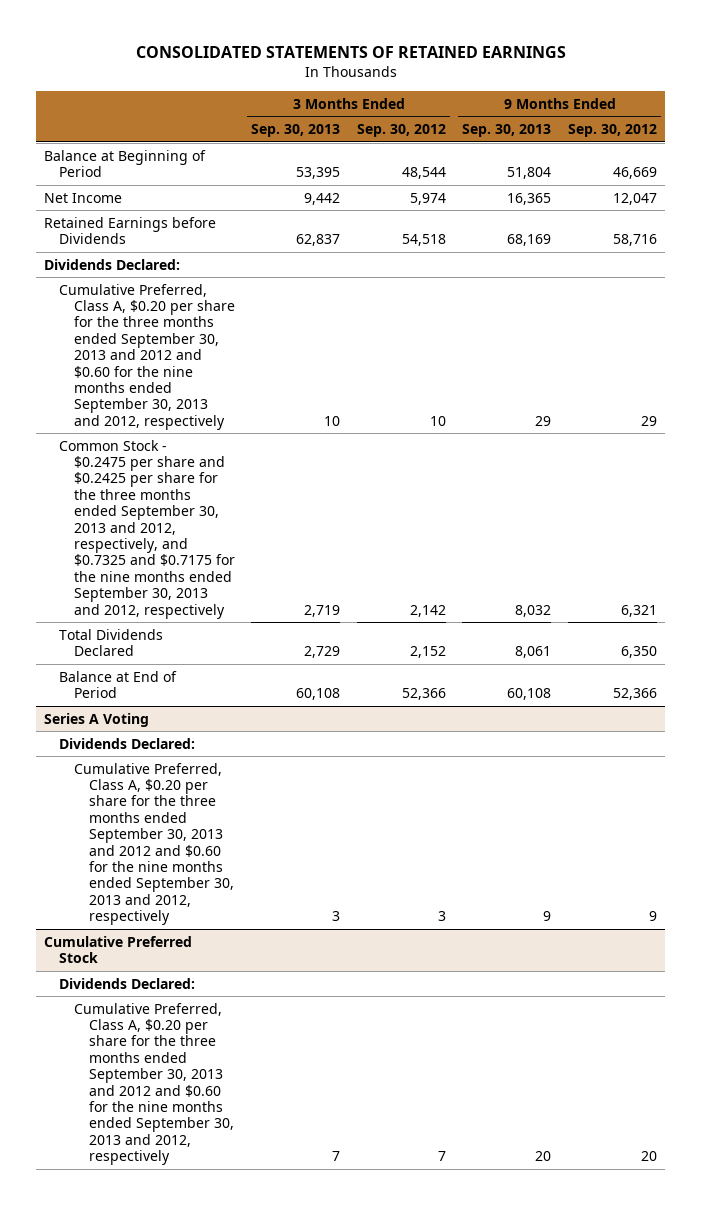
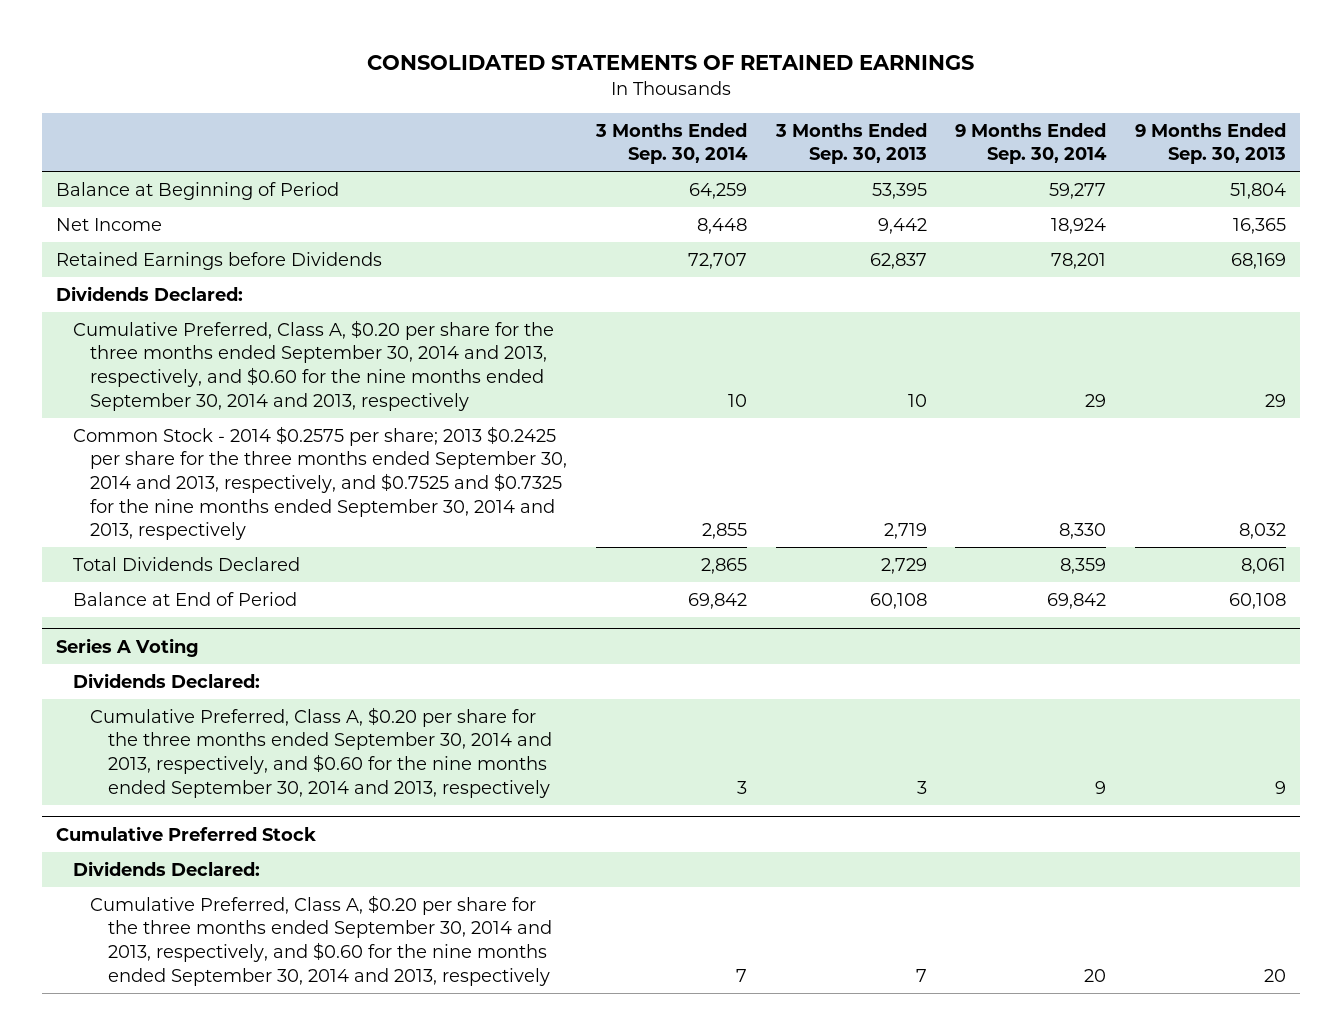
[356,124,446,138] Sep. 30, 2012 -> none
[567,124,657,138] Sep. 30, 2012 -> none
none -> [595,122,749,165] 3 Months Ended Sep. 30, 2014
none -> [955,122,1108,165] 9 Months Ended Sep. 30, 2014
[59,283,235,430] Cumulative Preferred, Class A, $0.20 per share for the three months ended September 30, 2013 and 2012 and $0.60 for the nine months ended September 30, 2013 and 2012, respectively -> [73,319,555,411] Cumulative Preferred, Class A, $0.20 per share for the three months ended September 30, 2014 and 2013, respectively, and $0.60 for the nine months ended September 30, 2014 and 2013, respectively
[59,439,235,619] Common Stock - $0.2475 per share and $0.2425 per share for the three months ended September 30, 2013 and 2012, respectively, and $0.7325 and $0.7175 for the nine months ended September 30, 2013 and 2012, respectively -> [73,425,568,541] Common Stock - 2014 $0.2575 per share; 2013 $0.2425 per share for the three months ended September 30, 2014 and 2013, respectively, and $0.7525 and $0.7325 for the nine months ended September 30, 2014 and 2013, respectively
[73,762,234,926] Cumulative Preferred, Class A, $0.20 per share for the three months ended September 30, 2013 and 2012 and $0.60 for the nine months ended September 30, 2013 and 2012, respectively -> [90,706,552,798] Cumulative Preferred, Class A, $0.20 per share for the three months ended September 30, 2014 and 2013, respectively, and $0.60 for the nine months ended September 30, 2014 and 2013, respectively
[73,1002,234,1166] Cumulative Preferred, Class A, $0.20 per share for the three months ended September 30, 2013 and 2012 and $0.60 for the nine months ended September 30, 2013 and 2012, respectively -> [90,894,552,986] Cumulative Preferred, Class A, $0.20 per share for the three months ended September 30, 2014 and 2013, respectively, and $0.60 for the nine months ended September 30, 2014 and 2013, respectively

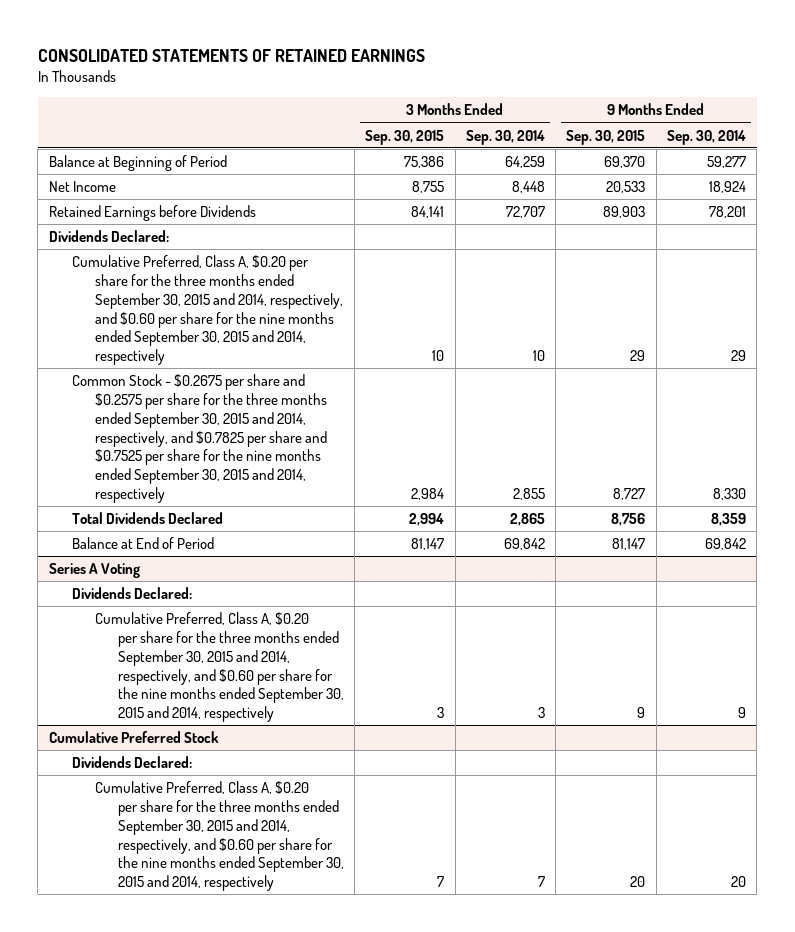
[774,122,927,165] 3 Months Ended Sep. 30, 2013 -> none
[1134,122,1286,165] 9 Months Ended Sep. 30, 2013 -> none
none -> [365,129,445,145] Sep. 30, 2015
none -> [566,129,646,145] Sep. 30, 2015
[73,319,555,411] Cumulative Preferred, Class A, $0.20 per share for the three months ended September 30, 2014 and 2013, respectively, and $0.60 for the nine months ended September 30, 2014 and 2013, respectively -> [71,255,343,366] Cumulative Preferred, Class A, $0.20 per share for the three months ended September 30, 2015 and 2014, respectively, and $0.60 per share for the nine months ended September 30, 2015 and 2014, respectively
[73,425,568,541] Common Stock - 2014 $0.2575 per share; 2013 $0.2425 per share for the three months ended September 30, 2014 and 2013, respectively, and $0.7525 and $0.7325 for the nine months ended September 30, 2014 and 2013, respectively -> [71,374,327,504] Common Stock - $0.2675 per share and $0.2575 per share for the three months ended September 30, 2015 and 2014, respectively, and $0.7825 per share and $0.7525 per share for the nine months ended September 30, 2015 and 2014, respectively
[90,706,552,798] Cumulative Preferred, Class A, $0.20 per share for the three months ended September 30, 2014 and 2013, respectively, and $0.60 for the nine months ended September 30, 2014 and 2013, respectively -> [94,612,344,723] Cumulative Preferred, Class A, $0.20 per share for the three months ended September 30, 2015 and 2014, respectively, and $0.60 per share for the nine months ended September 30, 2015 and 2014, respectively
[90,894,552,986] Cumulative Preferred, Class A, $0.20 per share for the three months ended September 30, 2014 and 2013, respectively, and $0.60 for the nine months ended September 30, 2014 and 2013, respectively -> [94,781,344,892] Cumulative Preferred, Class A, $0.20 per share for the three months ended September 30, 2015 and 2014, respectively, and $0.60 per share for the nine months ended September 30, 2015 and 2014, respectively

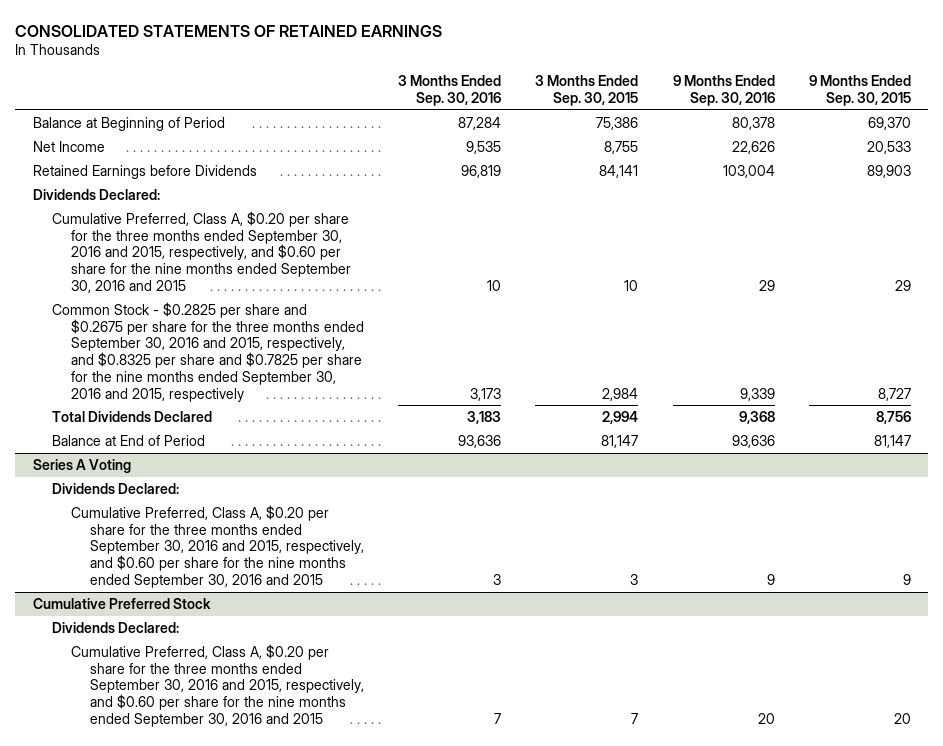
[465,129,545,145] Sep. 30, 2014 -> none
[666,129,746,145] Sep. 30, 2014 -> none
none -> [398,75,502,106] 3 Months Ended Sep. 30, 2016
none -> [672,75,775,106] 9 Months Ended Sep. 30, 2016
[71,255,343,366] Cumulative Preferred, Class A, $0.20 per share for the three months ended September 30, 2015 and 2014, respectively, and $0.60 per share for the nine months ended September 30, 2015 and 2014, respectively -> [51,210,351,293] Cumulative Preferred, Class A, $0.20 per share for the three months ended September 30, 2016 and 2015, respectively, and $0.60 per share for the nine months ended September 30, 2016 and 2015
[71,374,327,504] Common Stock - $0.2675 per share and $0.2575 per share for the three months ended September 30, 2015 and 2014, respectively, and $0.7825 per share and $0.7525 per share for the nine months ended September 30, 2015 and 2014, respectively -> [51,301,364,402] Common Stock - $0.2825 per share and $0.2675 per share for the three months ended September 30, 2016 and 2015, respectively, and $0.8325 per share and $0.7825 per share for the nine months ended September 30, 2016 and 2015, respectively
[94,612,344,723] Cumulative Preferred, Class A, $0.20 per share for the three months ended September 30, 2015 and 2014, respectively, and $0.60 per share for the nine months ended September 30, 2015 and 2014, respectively -> [70,504,364,588] Cumulative Preferred, Class A, $0.20 per share for the three months ended September 30, 2016 and 2015, respectively, and $0.60 per share for the nine months ended September 30, 2016 and 2015
[94,781,344,892] Cumulative Preferred, Class A, $0.20 per share for the three months ended September 30, 2015 and 2014, respectively, and $0.60 per share for the nine months ended September 30, 2015 and 2014, respectively -> [70,643,364,727] Cumulative Preferred, Class A, $0.20 per share for the three months ended September 30, 2016 and 2015, respectively, and $0.60 per share for the nine months ended September 30, 2016 and 2015

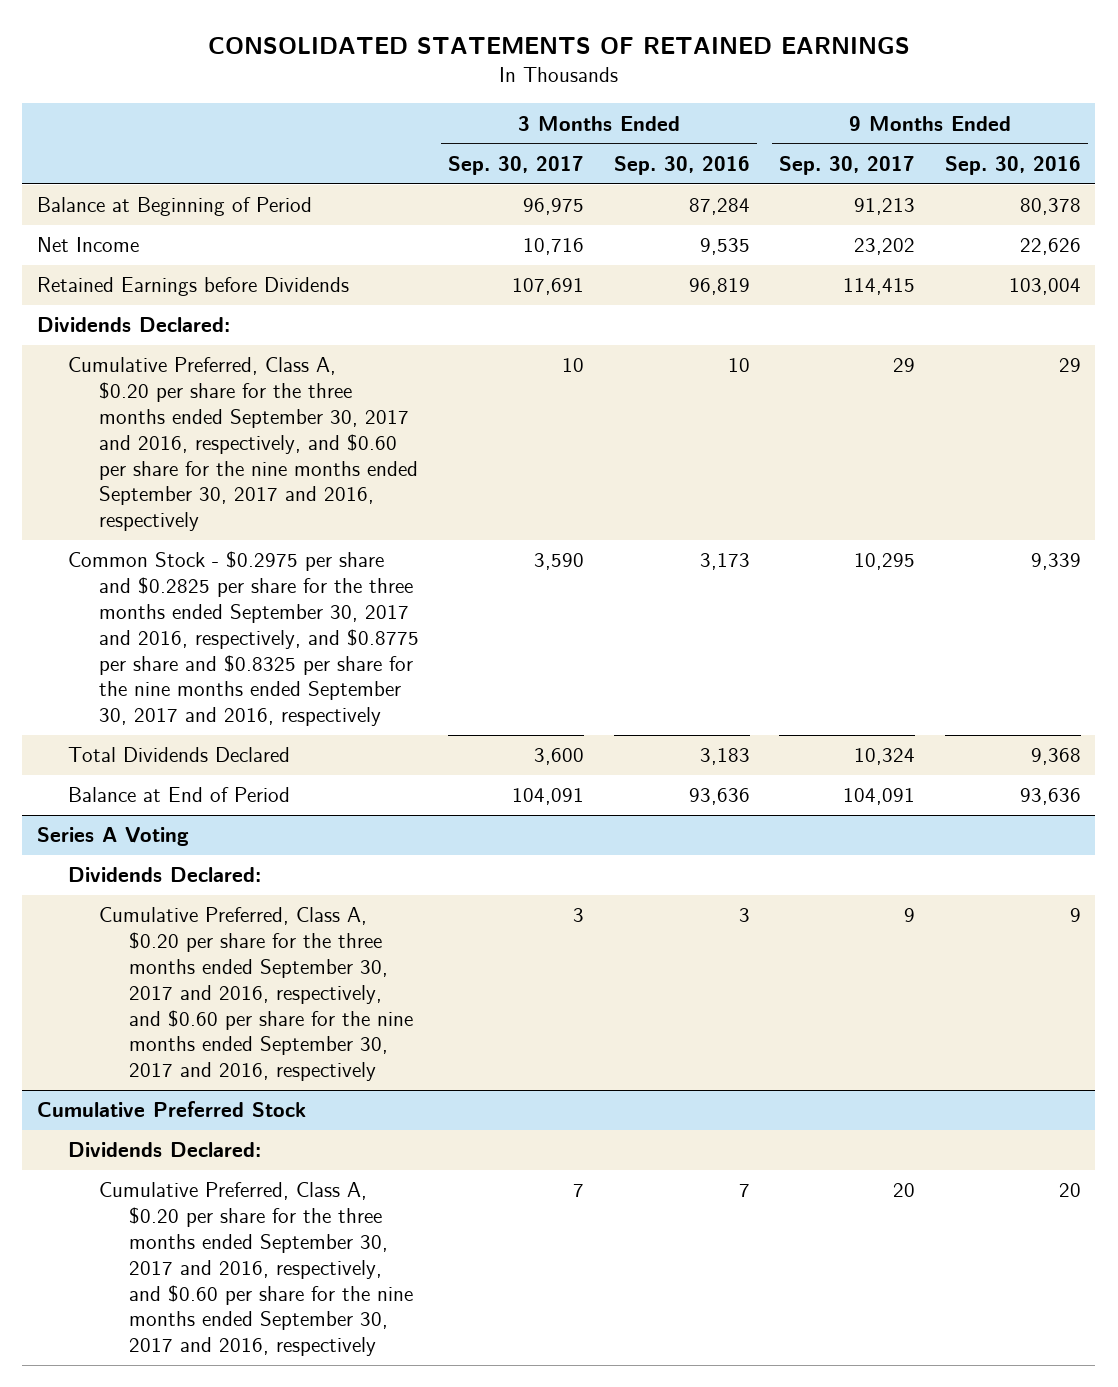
[535,75,639,106] 3 Months Ended Sep. 30, 2015 -> none
[808,75,911,106] 9 Months Ended Sep. 30, 2015 -> none
none -> [448,155,585,175] Sep. 30, 2017
none -> [779,155,916,175] Sep. 30, 2017
[51,210,351,293] Cumulative Preferred, Class A, $0.20 per share for the three months ended September 30, 2016 and 2015, respectively, and $0.60 per share for the nine months ended September 30, 2016 and 2015 -> [67,357,418,532] Cumulative Preferred, Class A, $0.20 per share for the three months ended September 30, 2017 and 2016, respectively, and $0.60 per share for the nine months ended September 30, 2017 and 2016, respectively
[51,301,364,402] Common Stock - $0.2825 per share and $0.2675 per share for the three months ended September 30, 2016 and 2015, respectively, and $0.8325 per share and $0.7825 per share for the nine months ended September 30, 2016 and 2015, respectively -> [67,551,419,727] Common Stock - $0.2975 per share and $0.2825 per share for the three months ended September 30, 2017 and 2016, respectively, and $0.8775 per share and $0.8325 per share for the nine months ended September 30, 2017 and 2016, respectively
[70,504,364,588] Cumulative Preferred, Class A, $0.20 per share for the three months ended September 30, 2016 and 2015, respectively, and $0.60 per share for the nine months ended September 30, 2016 and 2015 -> [98,907,414,1082] Cumulative Preferred, Class A, $0.20 per share for the three months ended September 30, 2017 and 2016, respectively, and $0.60 per share for the nine months ended September 30, 2017 and 2016, respectively
[70,643,364,727] Cumulative Preferred, Class A, $0.20 per share for the three months ended September 30, 2016 and 2015, respectively, and $0.60 per share for the nine months ended September 30, 2016 and 2015 -> [98,1182,414,1357] Cumulative Preferred, Class A, $0.20 per share for the three months ended September 30, 2017 and 2016, respectively, and $0.60 per share for the nine months ended September 30, 2017 and 2016, respectively

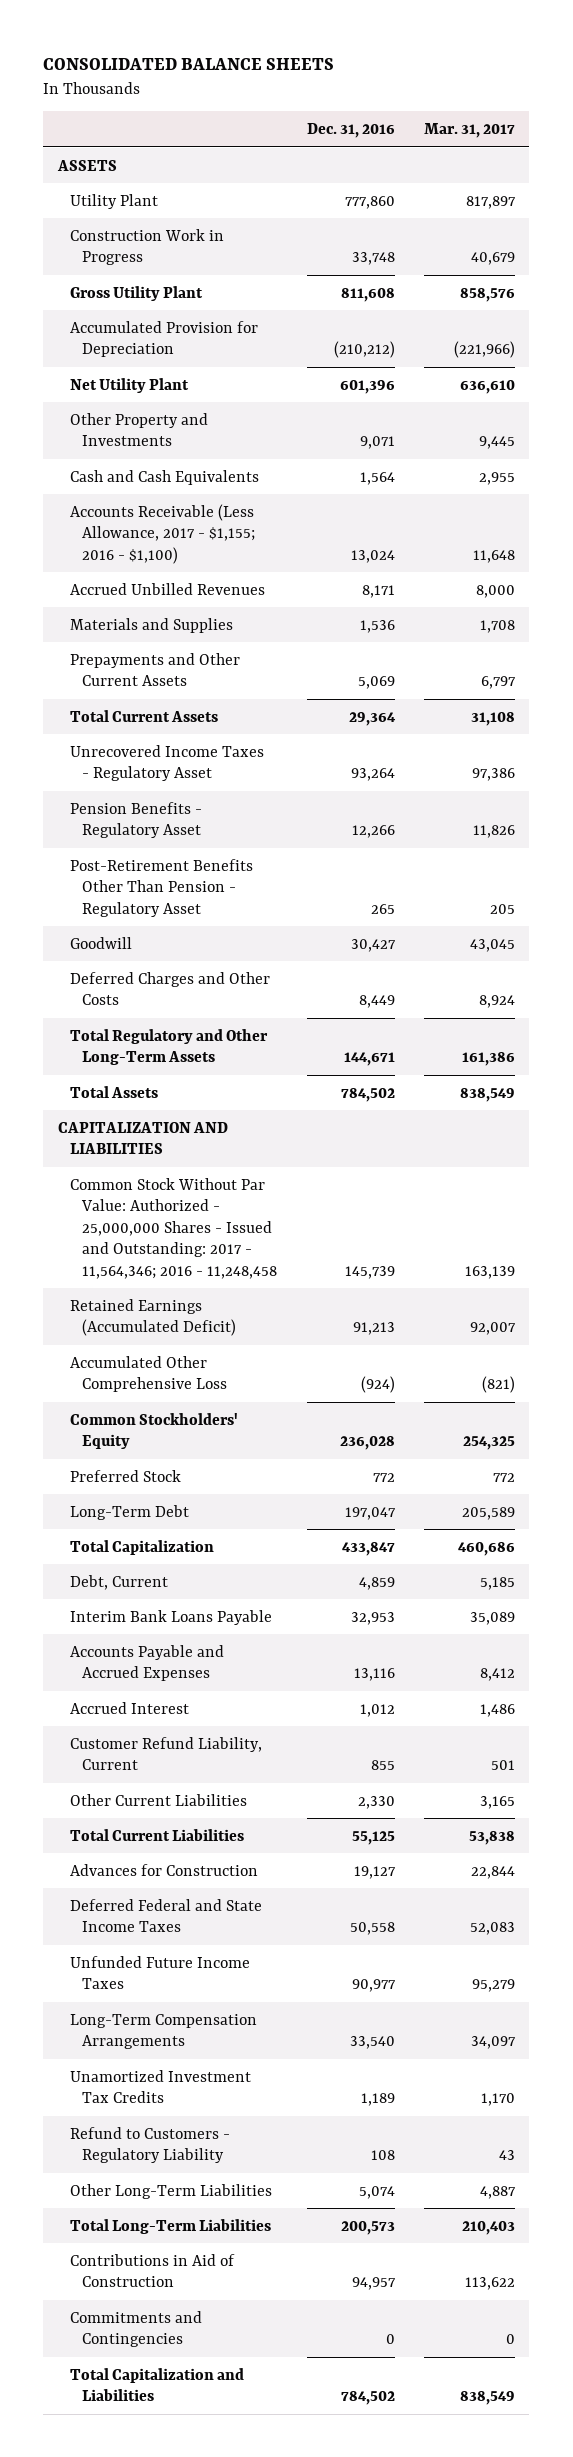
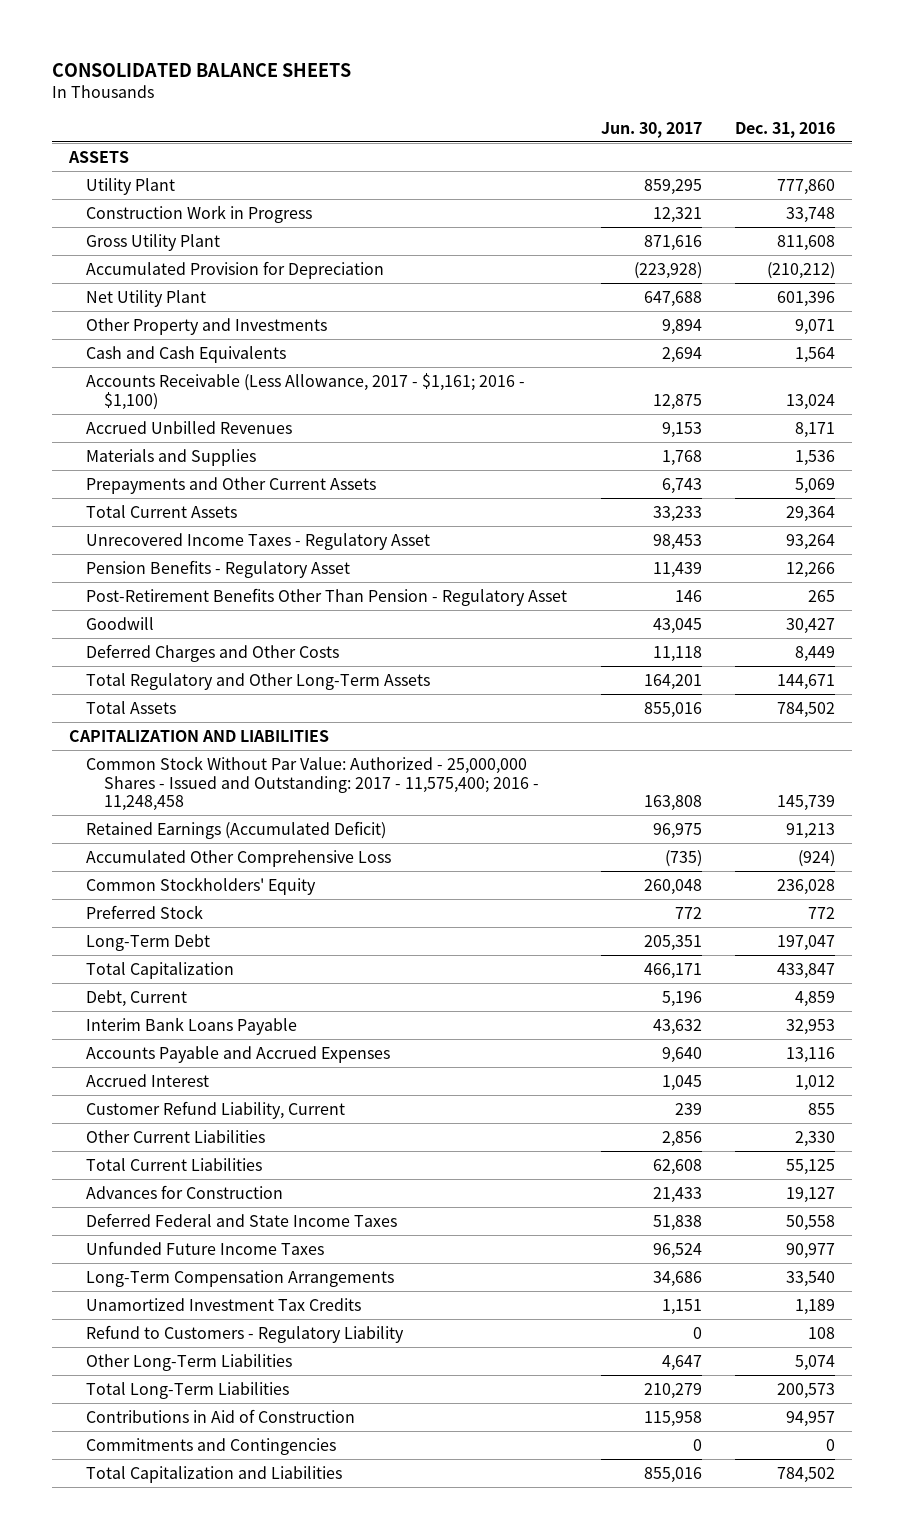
[423,122,515,138] Mar. 31, 2017 -> none
none -> [600,121,702,138] Jun. 30, 2017
[70,503,256,564] Accounts Receivable (Less Allowance, 2017 - $1,155; 2016 - $1,100) -> [86,372,526,410] Accounts Receivable (Less Allowance, 2017 - $1,161; 2016 - $1,100)
[70,1177,278,1279] Common Stock Without Par Value: Authorized - 25,000,000 Shares - Issued and Outstanding: 2017 - 11,564,346; 2016 - 11,248,458 -> [86,755,539,812] Common Stock Without Par Value: Authorized - 25,000,000 Shares - Issued and Outstanding: 2017 - 11,575,400; 2016 - 11,248,458

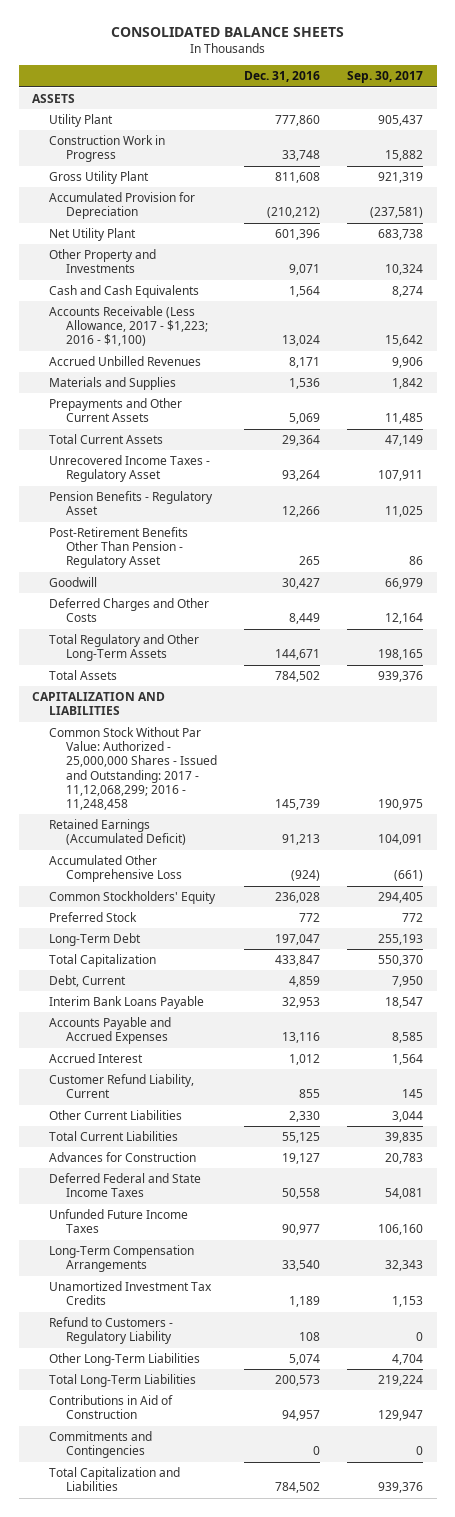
[600,121,702,138] Jun. 30, 2017 -> none
none -> [347,71,424,84] Sep. 30, 2017
[86,372,526,410] Accounts Receivable (Less Allowance, 2017 - $1,161; 2016 - $1,100) -> [48,305,208,347] Accounts Receivable (Less Allowance, 2017 - $1,223; 2016 - $1,100)
[86,755,539,812] Common Stock Without Par Value: Authorized - 25,000,000 Shares - Issued and Outstanding: 2017 - 11,575,400; 2016 - 11,248,458 -> [48,726,217,810] Common Stock Without Par Value: Authorized - 25,000,000 Shares - Issued and Outstanding: 2017 - 11,12,068,299; 2016 - 11,248,458

